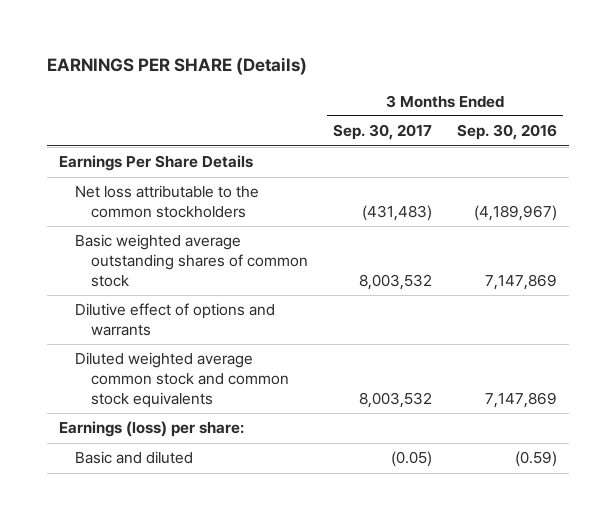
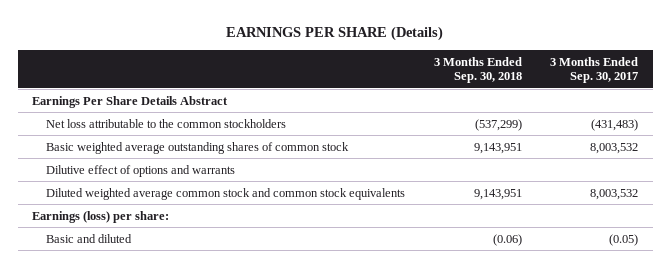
[456,124,557,141] Sep. 30, 2016 -> none
none -> [433,56,522,84] 3 Months Ended Sep. 30, 2018
[59,155,254,172] Earnings Per Share Details -> [32,95,229,108] Earnings Per Share Details Abstract

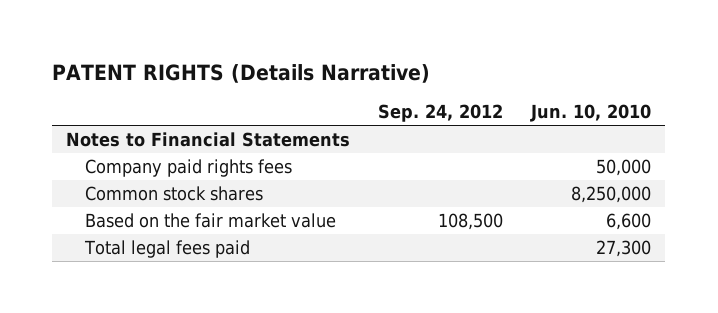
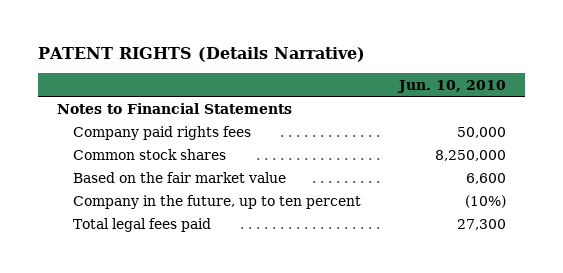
[378,103,504,122] Sep. 24, 2012 -> none
none -> [72,194,361,209] Company in the future, up to ten percent

